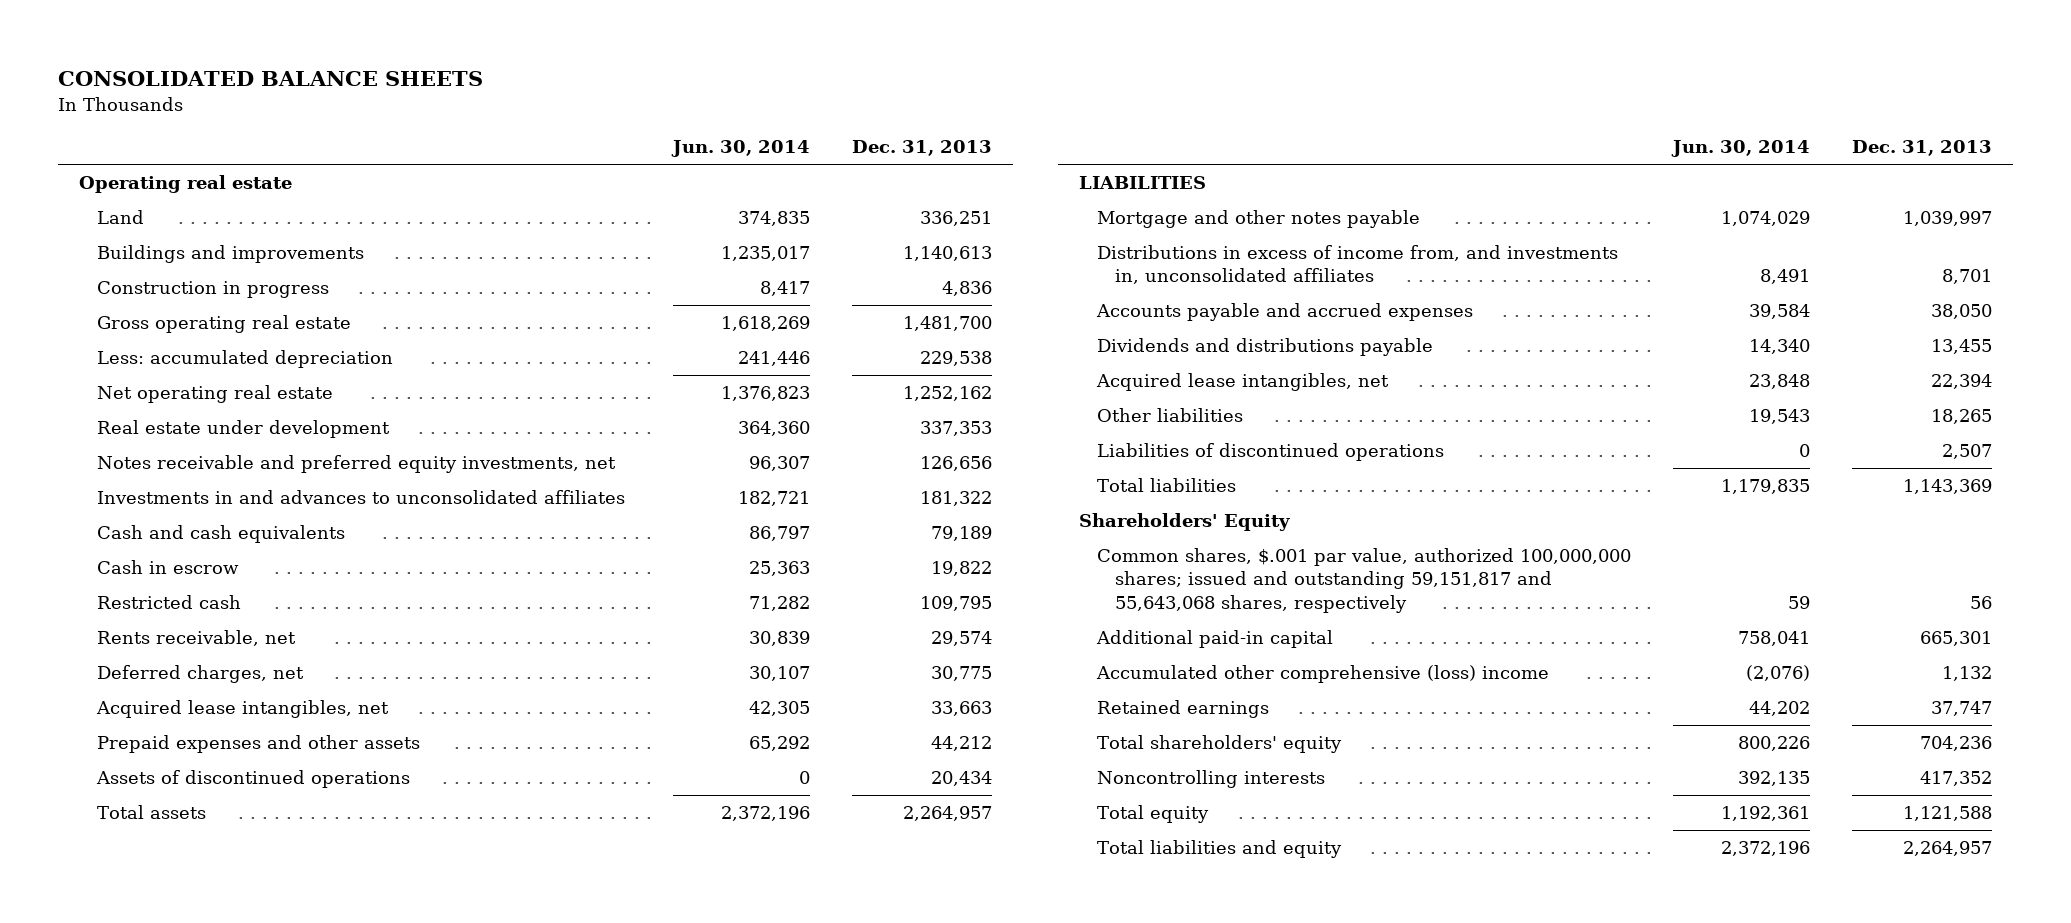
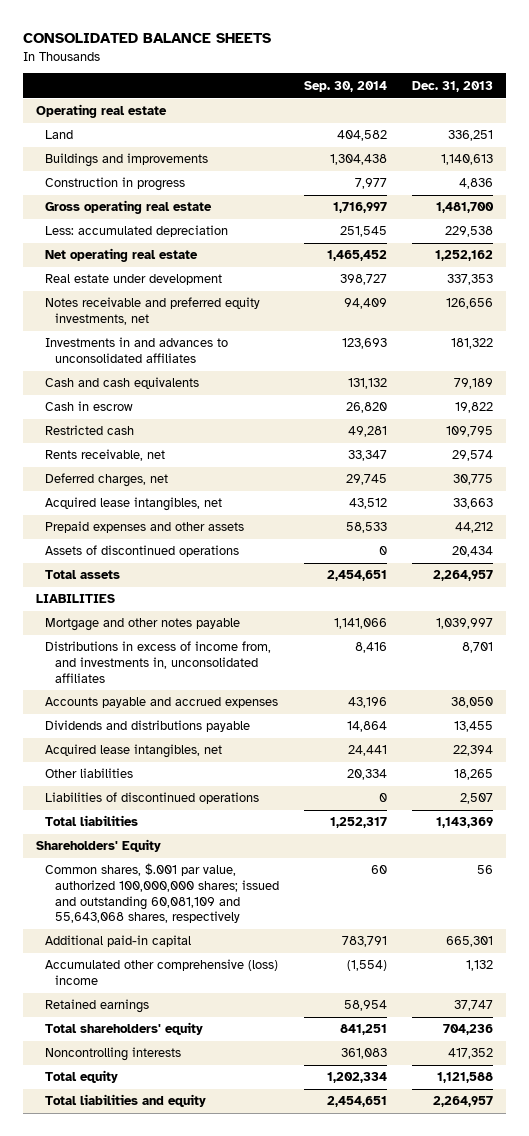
[671,140,811,158] Jun. 30, 2014 -> none
none -> [304,80,388,92] Sep. 30, 2014
[1097,548,1632,613] Common shares, $.001 par value, authorized 100,000,000 shares; issued and outstanding 59,151,817 and 55,643,068 shares, respectively -> [45,863,279,924] Common shares, $.001 par value, authorized 100,000,000 shares; issued and outstanding 60,081,109 and 55,643,068 shares, respectively

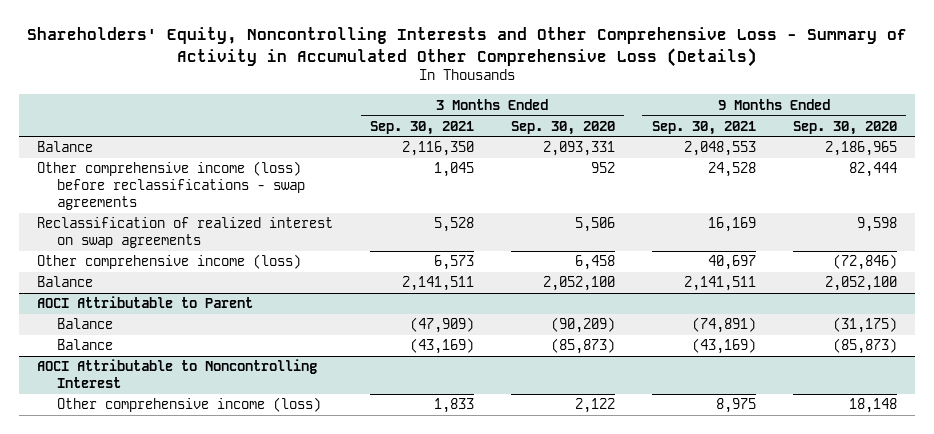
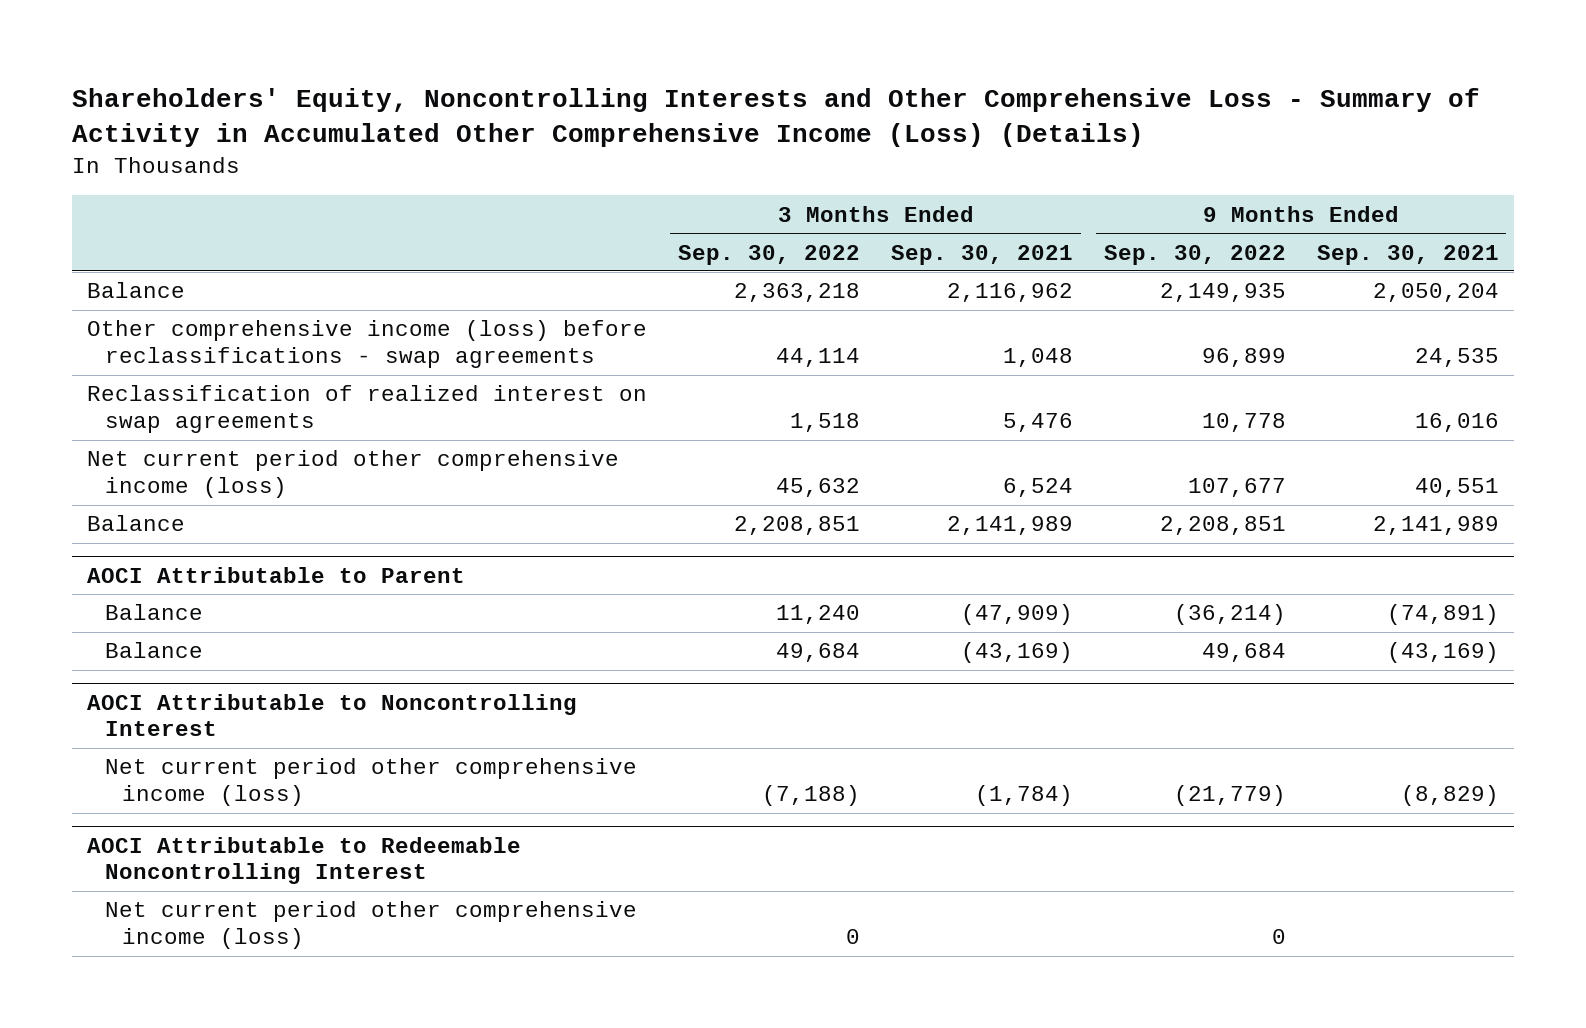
[26,27,907,67] Shareholders' Equity, Noncontrolling Interests and Other Comprehensive Loss - Summary of Activity in Accumulated Other Comprehensive Loss (Details) -> [71,87,1480,148] Shareholders' Equity, Noncontrolling Interests and Other Comprehensive Loss - Summary of Activity in Accumulated Other Comprehensive Income (Loss) (Details)
[510,120,615,135] Sep. 30, 2020 -> none
[792,120,897,135] Sep. 30, 2020 -> none
none -> [678,244,861,265] Sep. 30, 2022
none -> [1103,244,1286,265] Sep. 30, 2022
[401,141,474,157] 2,116,350 -> [946,283,1073,303] 2,116,962
[683,141,756,157] 2,048,553 -> [1372,283,1499,303] 2,050,204
[433,162,474,178] 1,045 -> [1002,348,1073,368] 1,048
[707,162,756,178] 24,528 -> [1414,348,1499,368] 24,535
[433,217,474,233] 5,528 -> [1002,413,1073,433] 5,476
[707,217,756,233] 16,169 -> [1414,413,1499,433] 16,016
[37,254,302,270] Other comprehensive income (loss) -> [87,450,620,499] Net current period other comprehensive income (loss)
[433,255,474,271] 6,573 -> [1002,478,1073,498] 6,524
[707,255,756,271] 40,697 -> [1414,478,1499,498] 40,551
[401,276,474,292] 2,141,511 -> [946,516,1073,536] 2,141,989
[683,276,756,292] 2,141,511 -> [1372,516,1499,536] 2,141,989
[57,397,322,413] Other comprehensive income (loss) -> [104,758,637,807] Net current period other comprehensive income (loss)
[433,398,474,414] 1,833 -> [974,785,1073,807] (1,784)
[715,398,756,414] 8,975 -> [1400,785,1499,807] (8,829)
none -> [87,836,522,885] AOCI Attributable to Redeemable Noncontrolling Interest
none -> [104,901,637,950] Net current period other comprehensive income (loss)

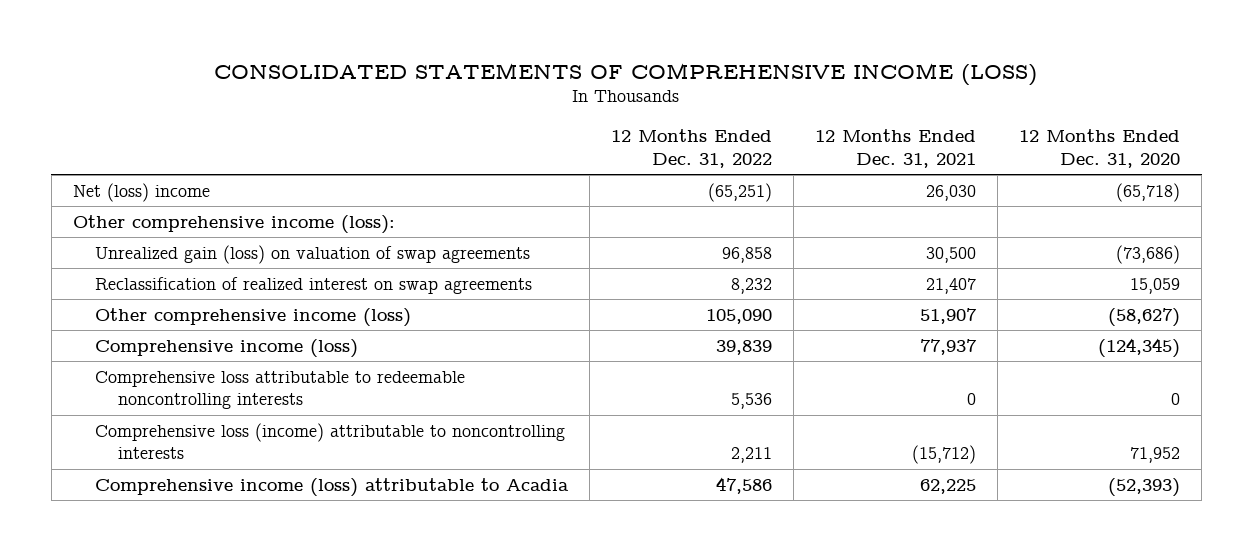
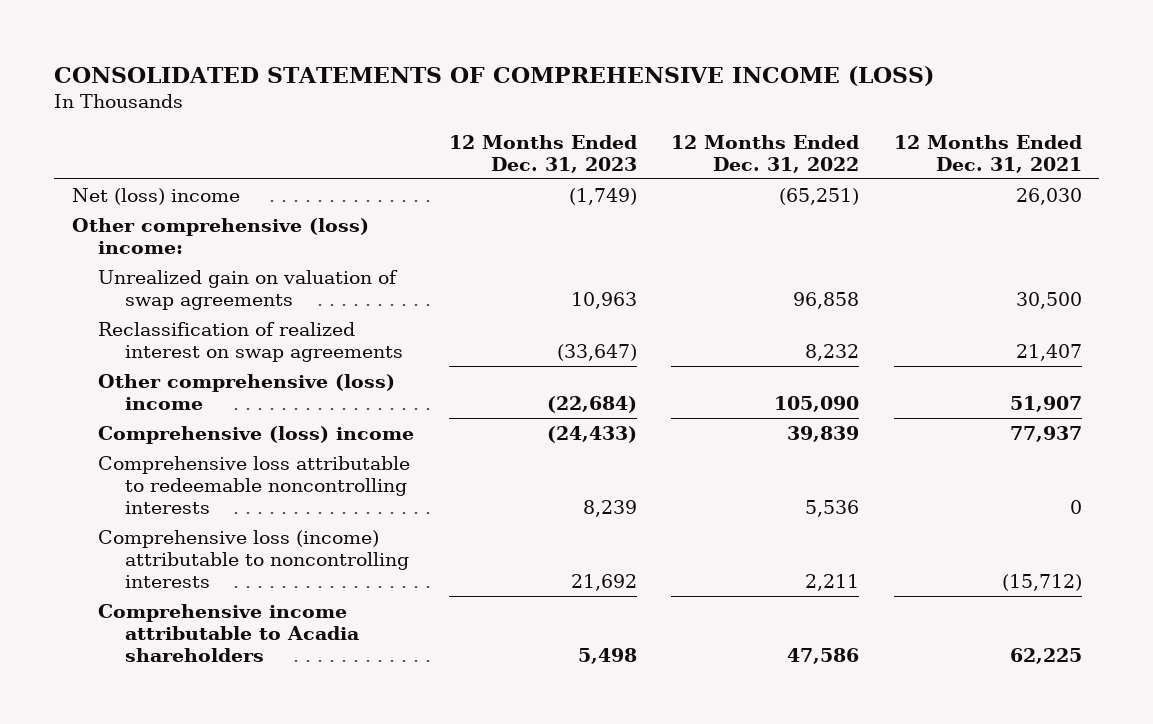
[1019,128,1181,168] 12 Months Ended Dec. 31, 2020 -> none
none -> [448,134,637,173] 12 Months Ended Dec. 31, 2023
[72,214,395,234] Other comprehensive income (loss): -> [71,217,369,254] Other comprehensive (loss) income:
[95,244,531,264] Unrealized gain (loss) on valuation of swap agreements -> [98,269,399,310] Unrealized gain on valuation of swap agreements
[95,307,412,327] Other comprehensive income (loss) -> [98,373,396,410] Other comprehensive (loss) income
[95,338,359,358] Comprehensive income (loss) -> [98,425,415,444] Comprehensive (loss) income
[95,477,570,497] Comprehensive income (loss) attributable to Acadia -> [98,603,359,662] Comprehensive income attributable to Acadia shareholders

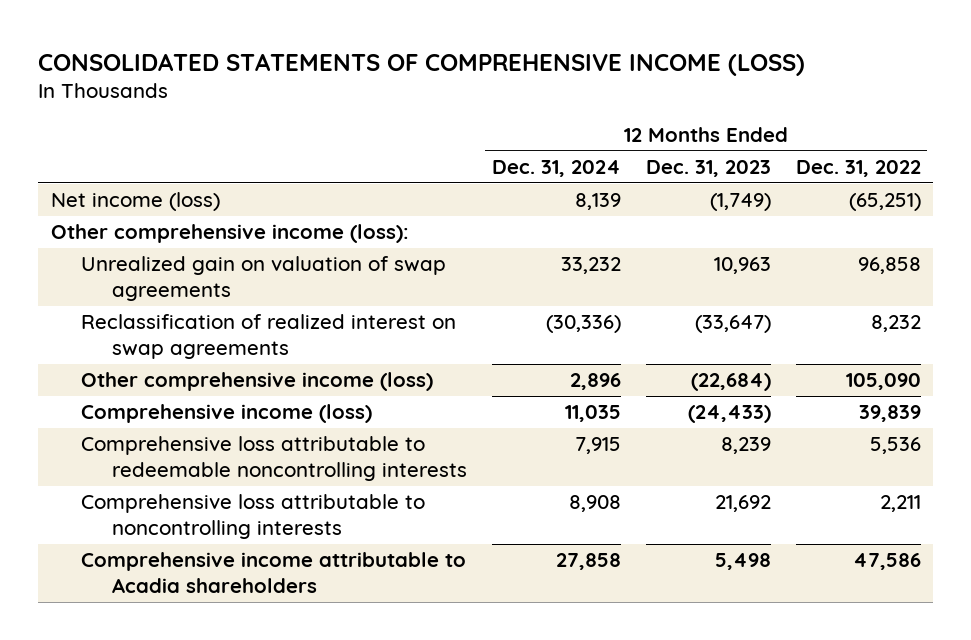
[893,134,1082,173] 12 Months Ended Dec. 31, 2021 -> none
none -> [491,160,621,178] Dec. 31, 2024
[71,187,240,205] Net (loss) income -> [50,192,220,212] Net income (loss)
[71,217,369,254] Other comprehensive (loss) income: -> [50,224,409,244] Other comprehensive income (loss):
[98,373,396,410] Other comprehensive (loss) income -> [81,372,434,392] Other comprehensive income (loss)
[98,425,415,444] Comprehensive (loss) income -> [81,404,373,424] Comprehensive income (loss)
[98,529,409,588] Comprehensive loss (income) attributable to noncontrolling interests -> [81,494,426,540] Comprehensive loss attributable to noncontrolling interests

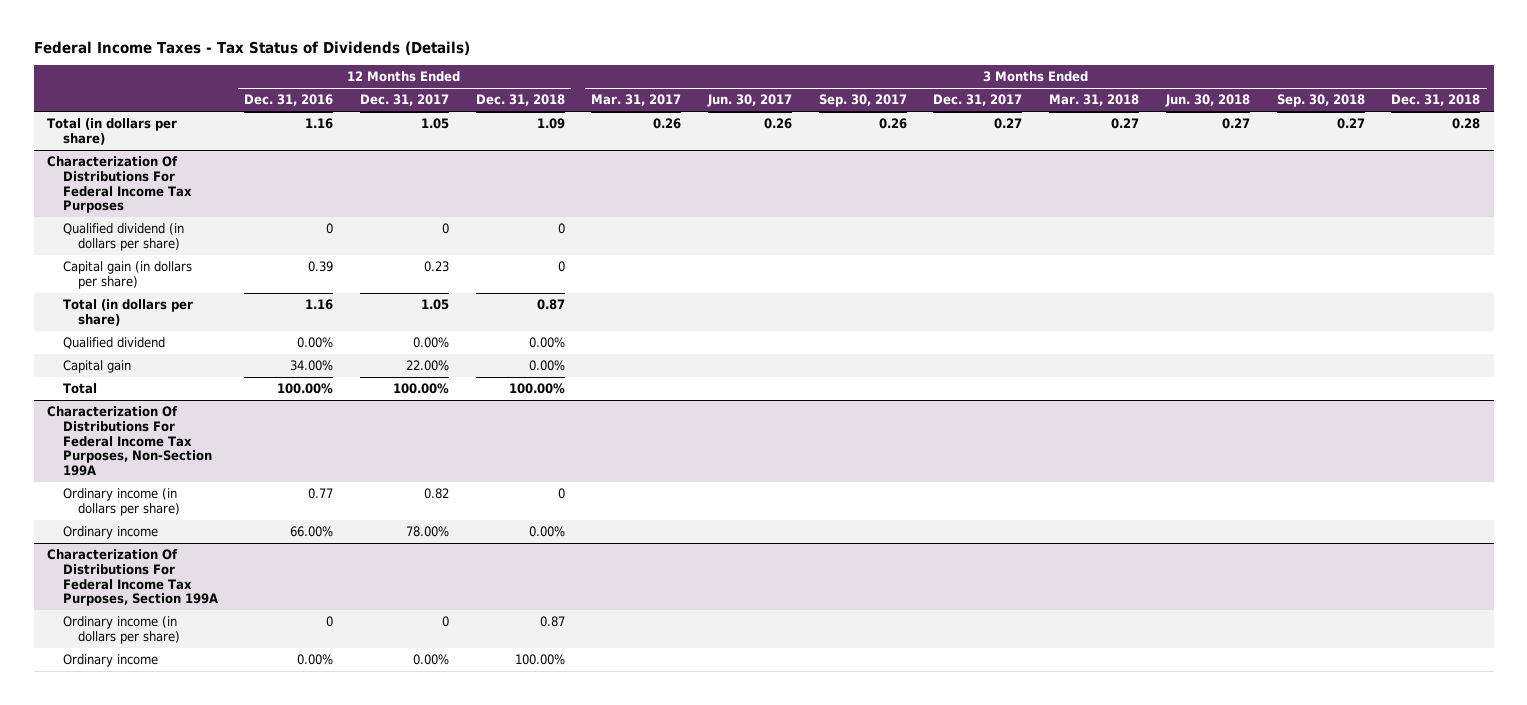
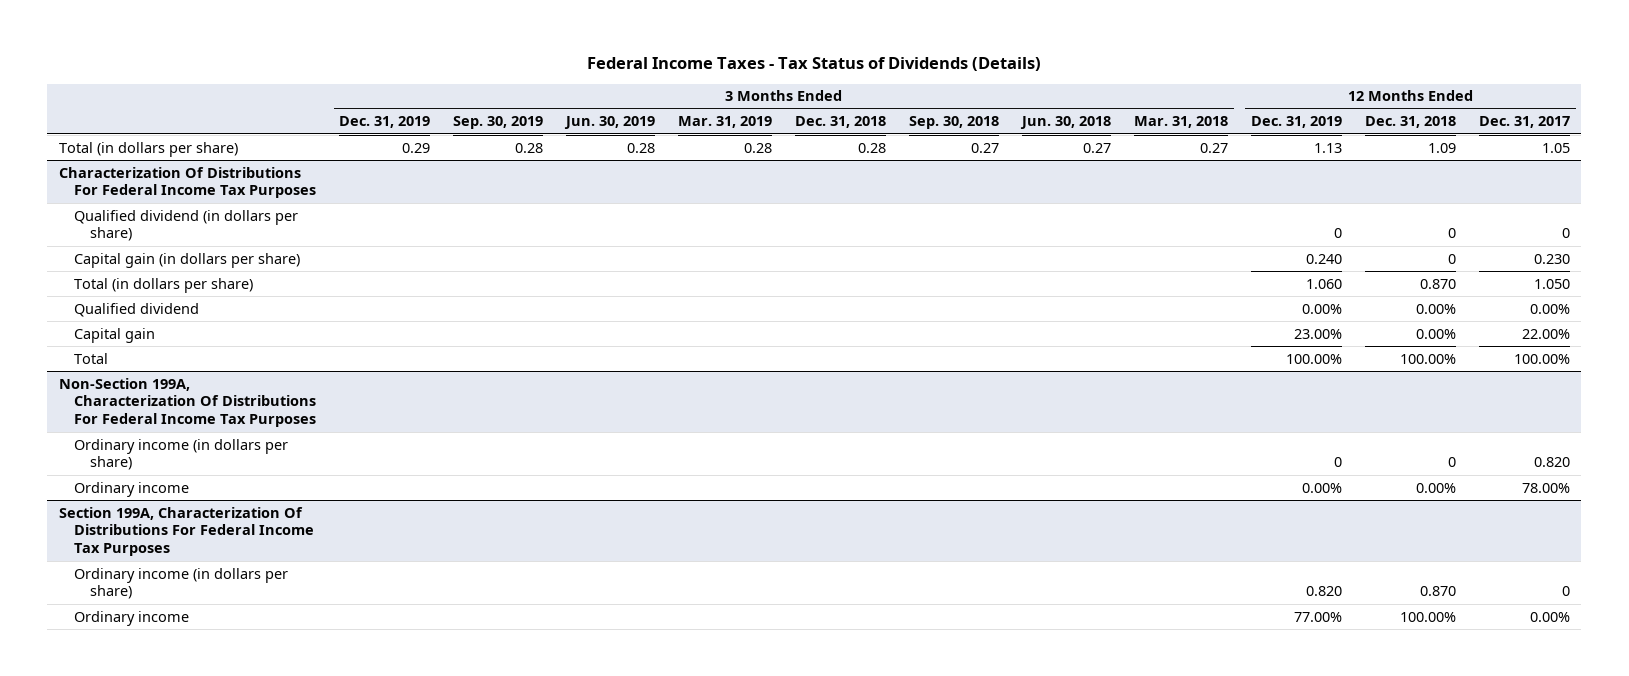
[244,94,334,107] Dec. 31, 2016 -> none
[591,94,682,107] Mar. 31, 2017 -> none
[707,94,793,108] Jun. 30, 2017 -> none
[818,94,907,108] Sep. 30, 2017 -> none
[933,94,1023,107] Dec. 31, 2017 -> none
none -> [339,116,431,129] Dec. 31, 2019
none -> [453,116,544,130] Sep. 30, 2019
none -> [564,116,656,130] Jun. 30, 2019
none -> [678,116,773,129] Mar. 31, 2019
none -> [1251,116,1343,129] Dec. 31, 2019
[423,261,449,273] 0.23 -> [1533,253,1570,264] 0.230
[420,299,449,311] 1.05 -> [1533,278,1570,289] 1.050
[536,299,565,311] 0.87 -> [1420,278,1457,289] 0.870
[47,406,212,477] Characterization Of Distributions For Federal Income Tax Purposes, Non-Section 199A -> [58,377,317,428] Non-Section 199A, Characterization Of Distributions For Federal Income Tax Purposes
[423,488,449,500] 0.82 -> [1533,457,1570,468] 0.820
[47,549,218,607] Characterization Of Distributions For Federal Income Tax Purposes, Section 199A -> [58,506,315,557] Section 199A, Characterization Of Distributions For Federal Income Tax Purposes
[539,616,565,628] 0.87 -> [1420,586,1457,597] 0.870

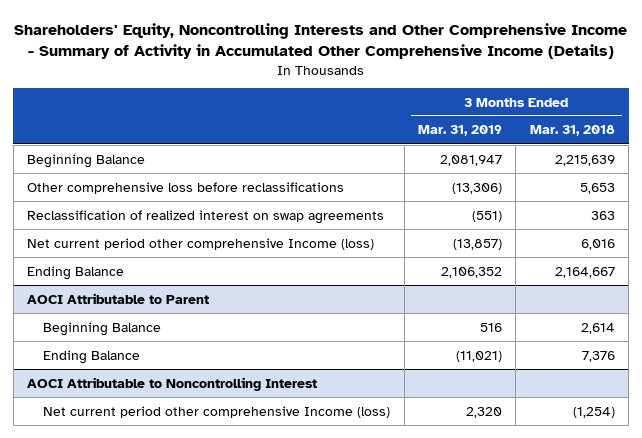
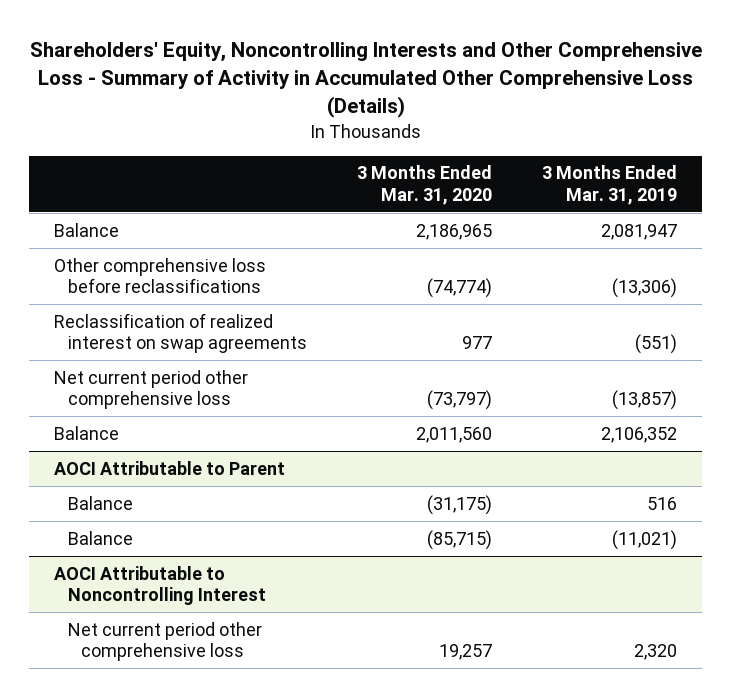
[13,22,627,59] Shareholders' Equity, Noncontrolling Interests and Other Comprehensive Income - Summary of Activity in Accumulated Other Comprehensive Income (Details) -> [29,42,702,119] Shareholders' Equity, Noncontrolling Interests and Other Comprehensive Loss - Summary of Activity in Accumulated Other Comprehensive Loss (Details)
[529,125,615,137] Mar. 31, 2018 -> none
none -> [356,165,492,205] 3 Months Ended Mar. 31, 2020
[27,153,146,168] Beginning Balance -> [54,222,120,237] Balance
[27,237,375,250] Net current period other comprehensive Income (loss) -> [54,369,249,410] Net current period other comprehensive loss
[27,265,125,280] Ending Balance -> [54,425,120,440] Balance
[43,321,162,336] Beginning Balance -> [67,495,133,510] Balance
[43,349,141,364] Ending Balance -> [67,530,133,545] Balance
[43,405,391,418] Net current period other comprehensive Income (loss) -> [67,621,262,662] Net current period other comprehensive loss

